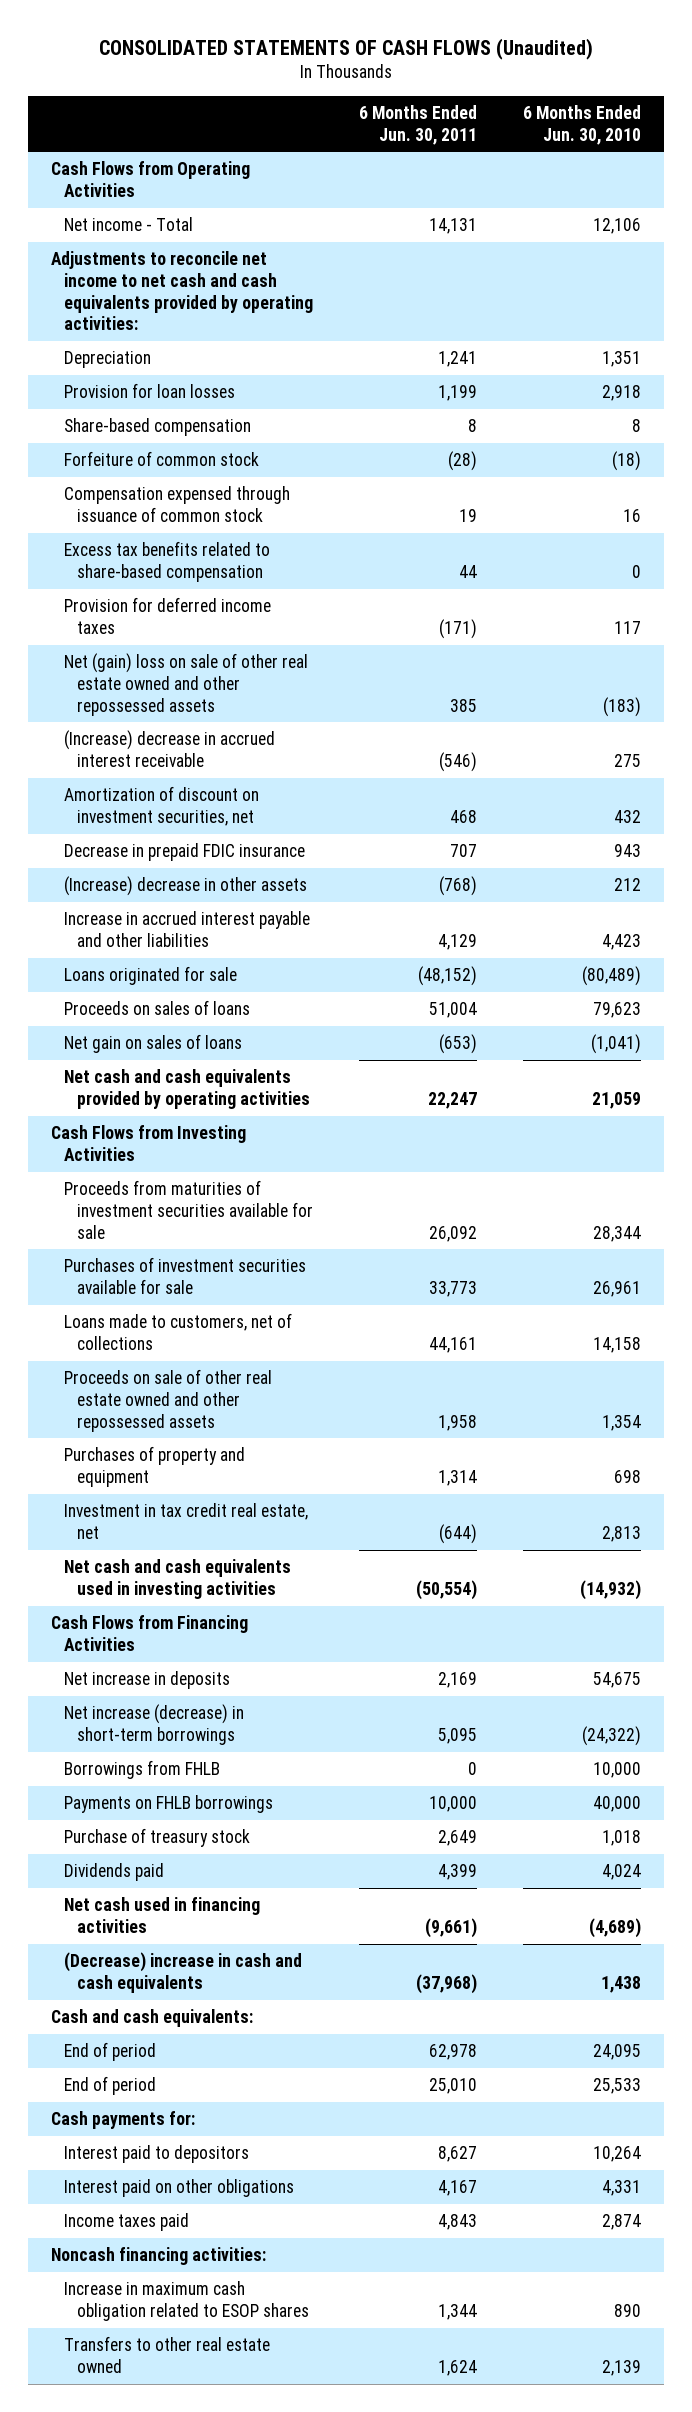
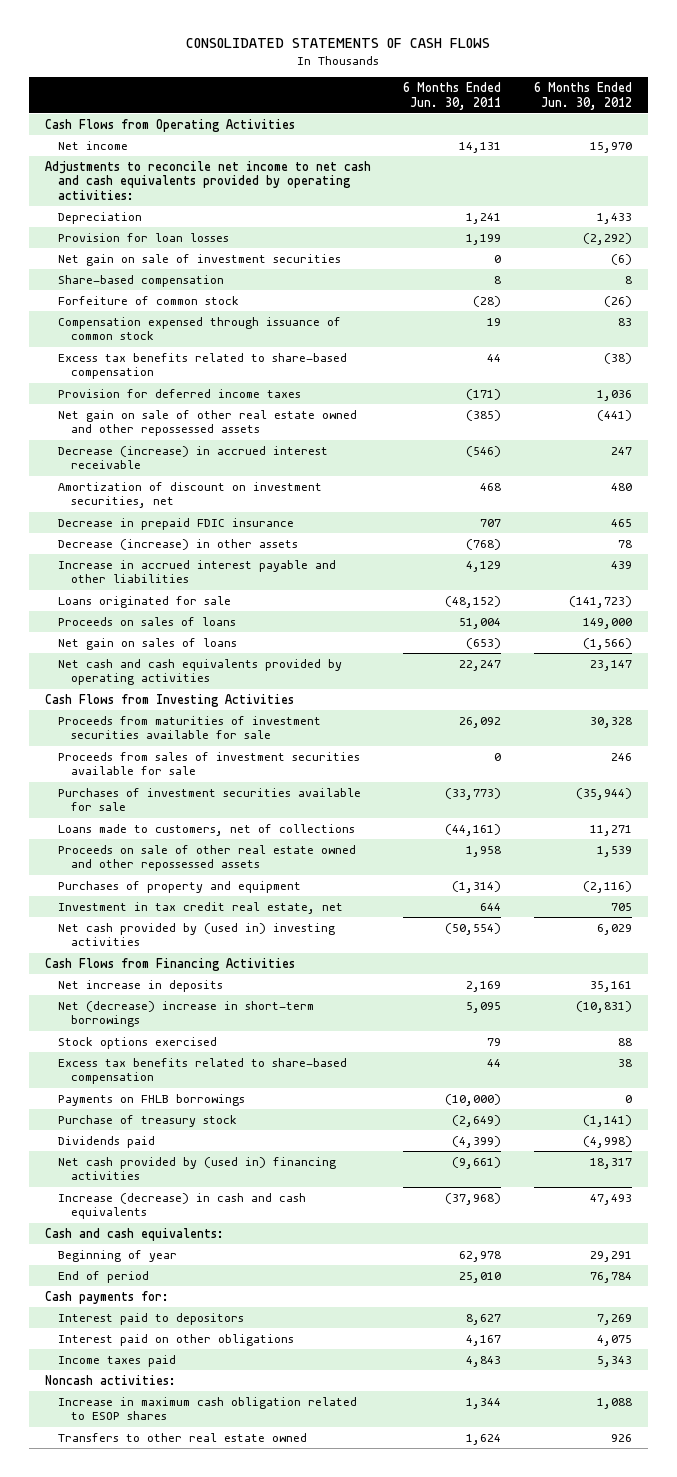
[98,37,593,60] CONSOLIDATED STATEMENTS OF CASH FLOWS (Unaudited) -> [186,38,491,49] CONSOLIDATED STATEMENTS OF CASH FLOWS
[523,104,642,145] 6 Months Ended Jun. 30, 2010 -> none
none -> [533,81,632,110] 6 Months Ended Jun. 30, 2012
[63,217,193,232] Net income - Total -> [58,140,129,150] Net income
none -> [58,253,342,266] Net gain on sale of investment securities
[63,653,308,716] Net (gain) loss on sale of other real estate owned and other repossessed assets -> [58,409,358,437] Net gain on sale of other real estate owned and other repossessed assets
[450,698,478,712] 385 -> [466,409,502,421] (385)
[63,730,275,767] (Increase) decrease in accrued interest receivable -> [58,445,329,470] Decrease (increase) in accrued interest receivable
[63,876,307,897] (Increase) decrease in other assets -> [58,538,299,550] Decrease (increase) in other assets
none -> [58,751,361,776] Proceeds from sales of investment securities available for sale
[429,1280,478,1297] 33,773 -> [445,787,502,800] (33,773)
[429,1336,478,1353] 44,161 -> [445,823,502,836] (44,161)
[438,1469,478,1486] 1,314 -> [452,880,502,893] (1,314)
[439,1523,478,1544] (644) -> [480,902,502,911] 644
[63,1559,291,1599] Net cash and cash equivalents used in investing activities -> [58,922,336,947] Net cash provided by (used in) investing activities
[63,1760,220,1780] Borrowings from FHLB -> none
[63,1704,244,1745] Net increase (decrease) in short-term borrowings -> [58,1000,315,1028] Net (decrease) increase in short-term borrowings
none -> [58,1036,218,1049] Stock options exercised
none -> [58,1057,348,1085] Excess tax benefits related to share-based compensation
[429,1796,478,1813] 10,000 -> [445,1093,502,1106] (10,000)
[438,1830,478,1847] 2,649 -> [452,1114,502,1127] (2,649)
[438,1864,478,1881] 4,399 -> [452,1135,502,1148] (4,399)
[63,1897,260,1933] Net cash used in financing activities -> [58,1156,337,1181] Net cash provided by (used in) financing activities
[63,1952,302,1993] (Decrease) increase in cash and cash equivalents -> [58,1192,307,1220] Increase (decrease) in cash and cash equivalents
[63,2042,156,2062] End of period -> [58,1249,178,1262] Beginning of year
[50,2247,266,2266] Noncash financing activities: -> [45,1374,177,1385] Noncash activities:

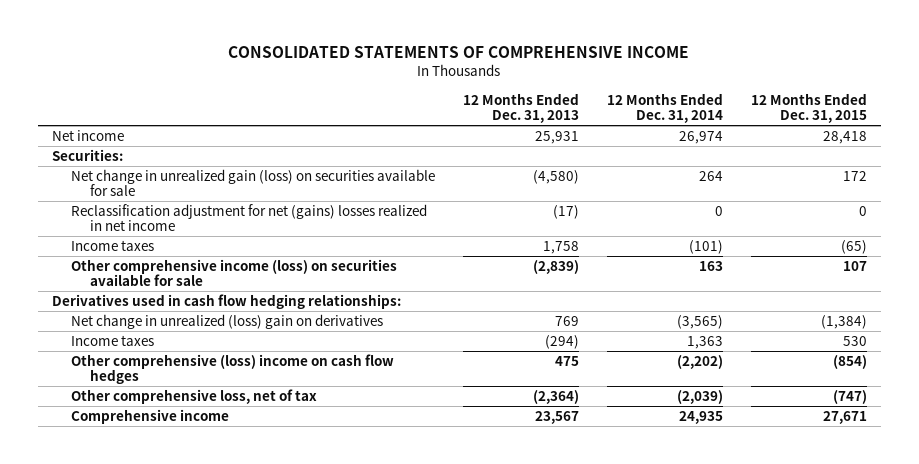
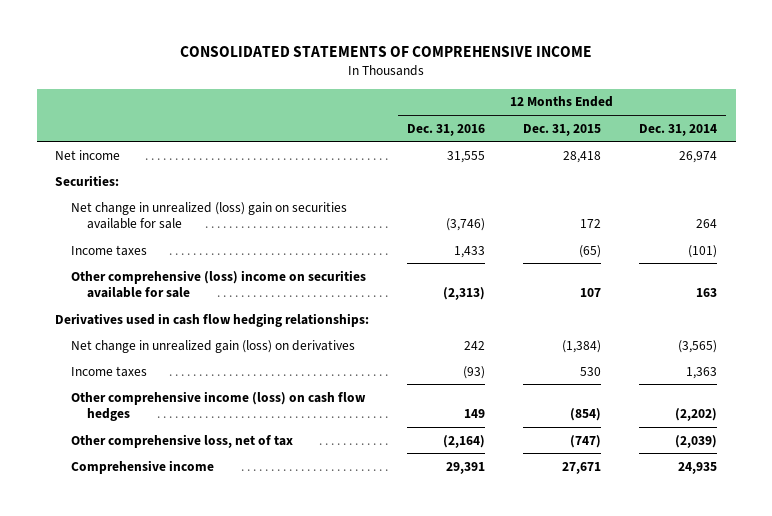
[462,92,579,124] 12 Months Ended Dec. 31, 2013 -> none
none -> [407,123,486,136] Dec. 31, 2016
[70,203,427,232] Reclassification adjustment for net (gains) losses realized in net income -> none
[70,168,435,197] Net change in unrealized gain (loss) on securities available for sale -> [71,201,348,230] Net change in unrealized (loss) gain on securities available for sale
[70,258,397,287] Other comprehensive income (loss) on securities available for sale -> [71,269,367,299] Other comprehensive (loss) income on securities available for sale
[70,313,383,329] Net change in unrealized (loss) gain on derivatives -> [71,339,356,353] Net change in unrealized gain (loss) on derivatives
[70,353,394,385] Other comprehensive (loss) income on cash flow hedges -> [71,390,367,422] Other comprehensive income (loss) on cash flow hedges

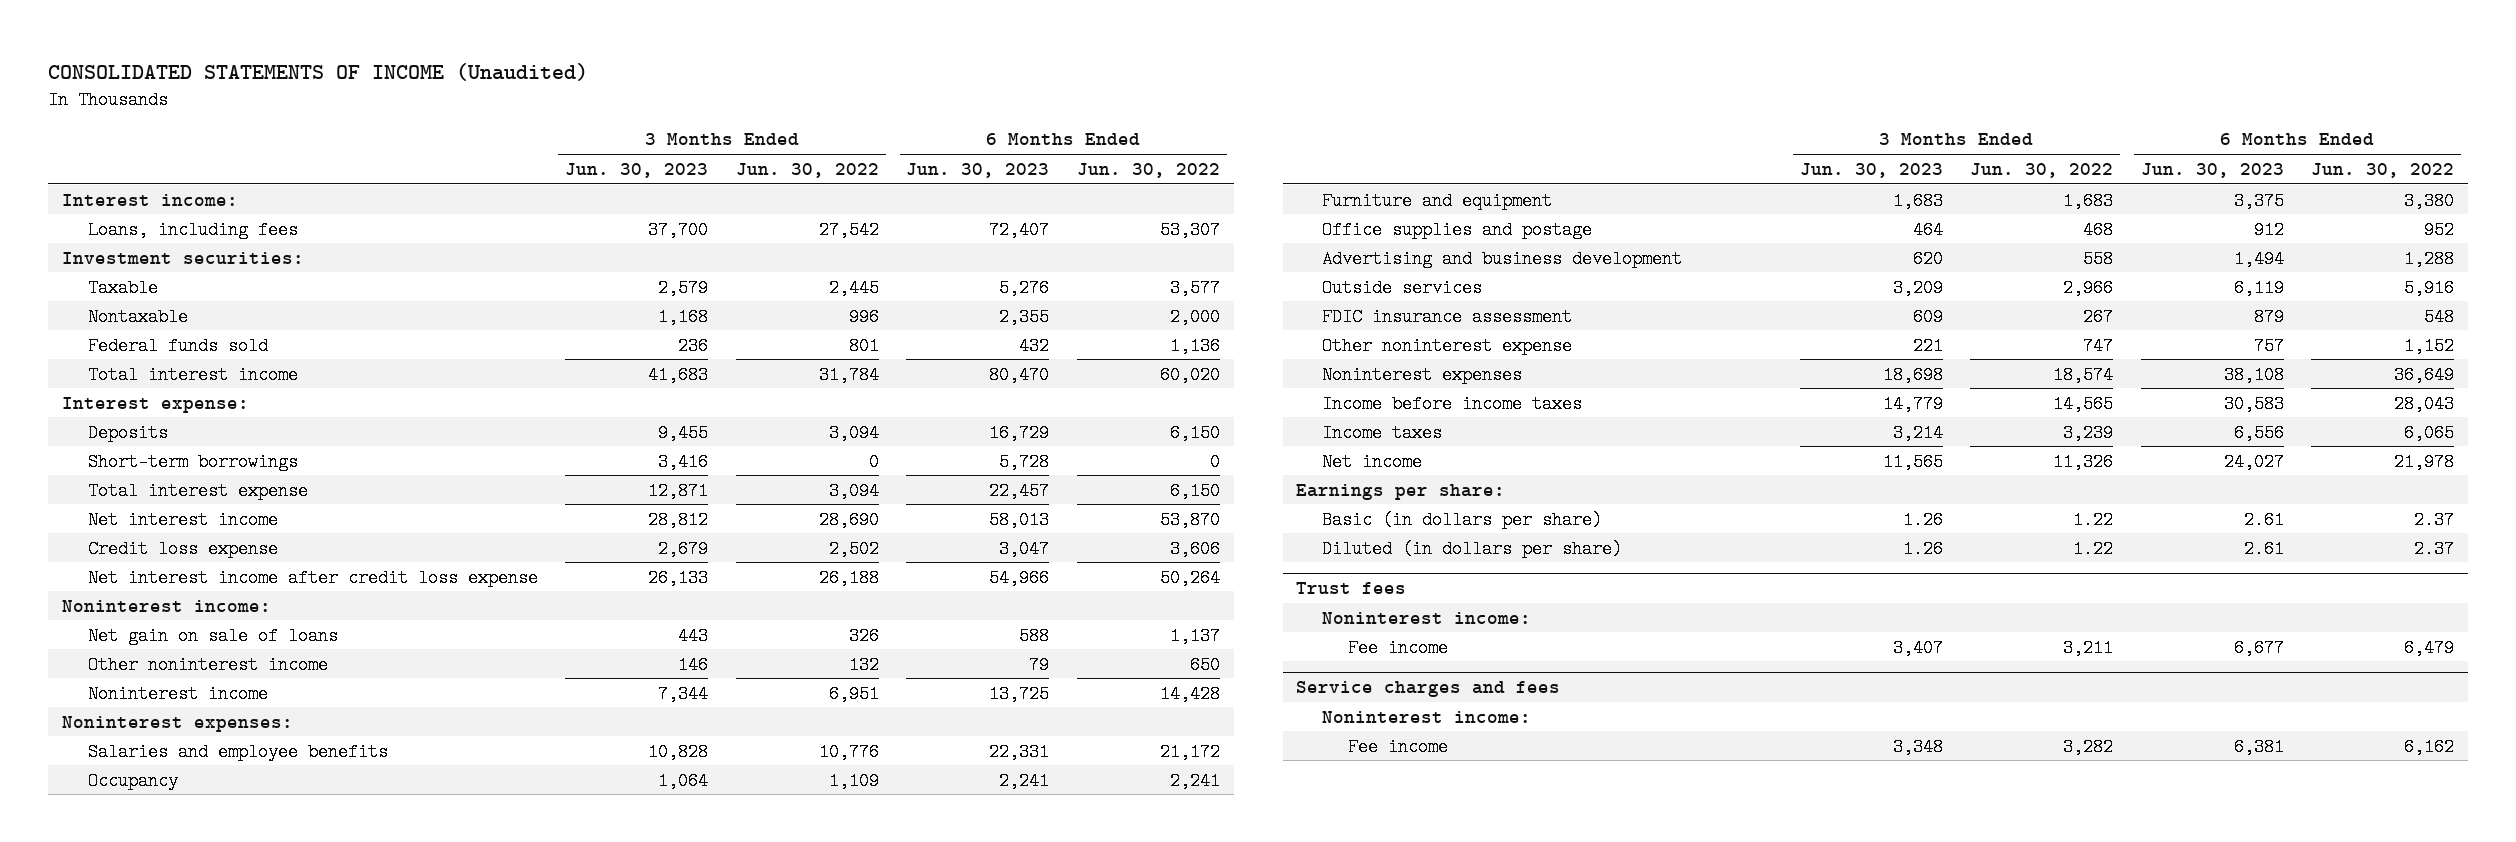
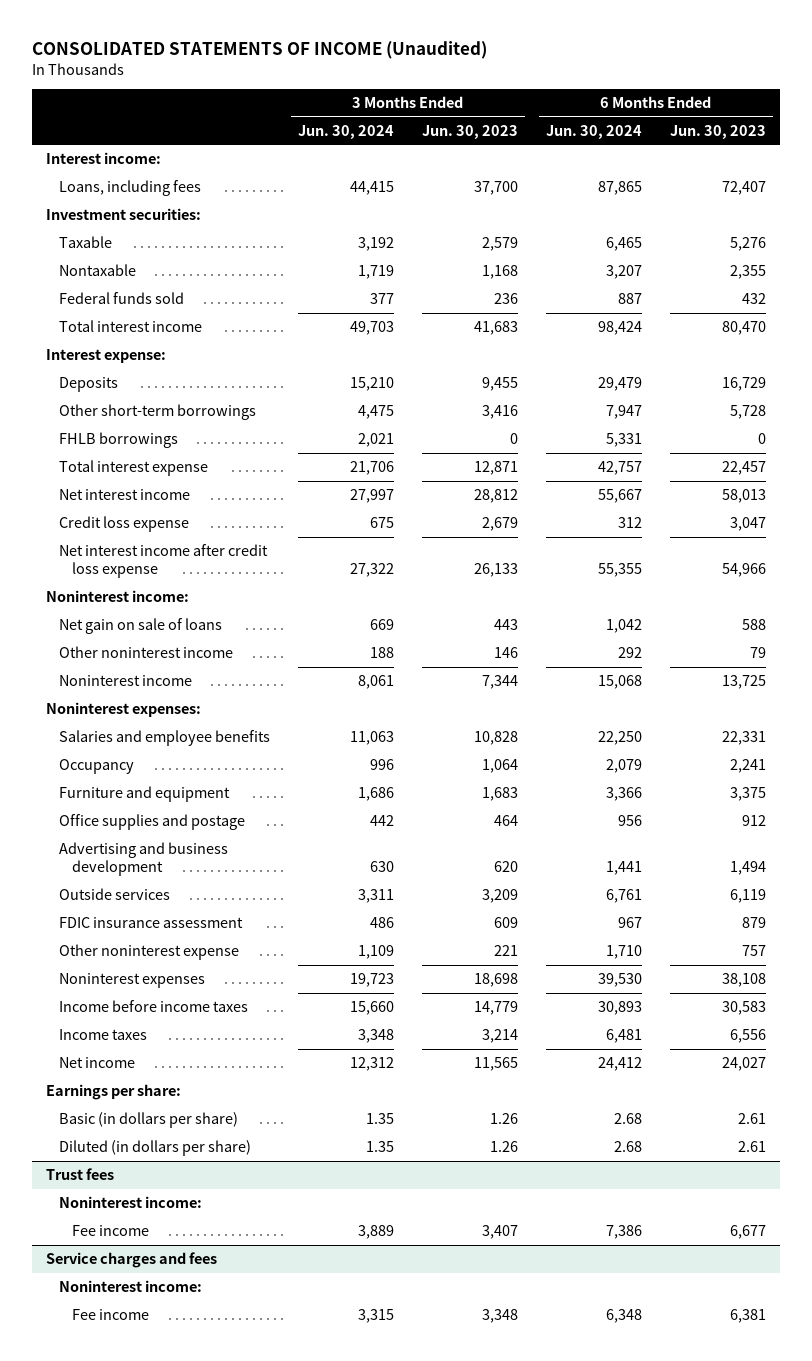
[735,162,879,178] Jun. 30, 2022 -> none
[1076,162,1220,178] Jun. 30, 2022 -> none
none -> [298,124,395,139] Jun. 30, 2024
none -> [546,124,643,139] Jun. 30, 2024
none -> [59,404,257,421] Other short-term borrowings
[87,452,298,471] Short-term borrowings -> [59,432,179,449] FHLB borrowings
[658,452,709,471] 3,416 -> [510,433,519,445] 0
[999,452,1050,471] 5,728 -> [758,433,767,445] 0

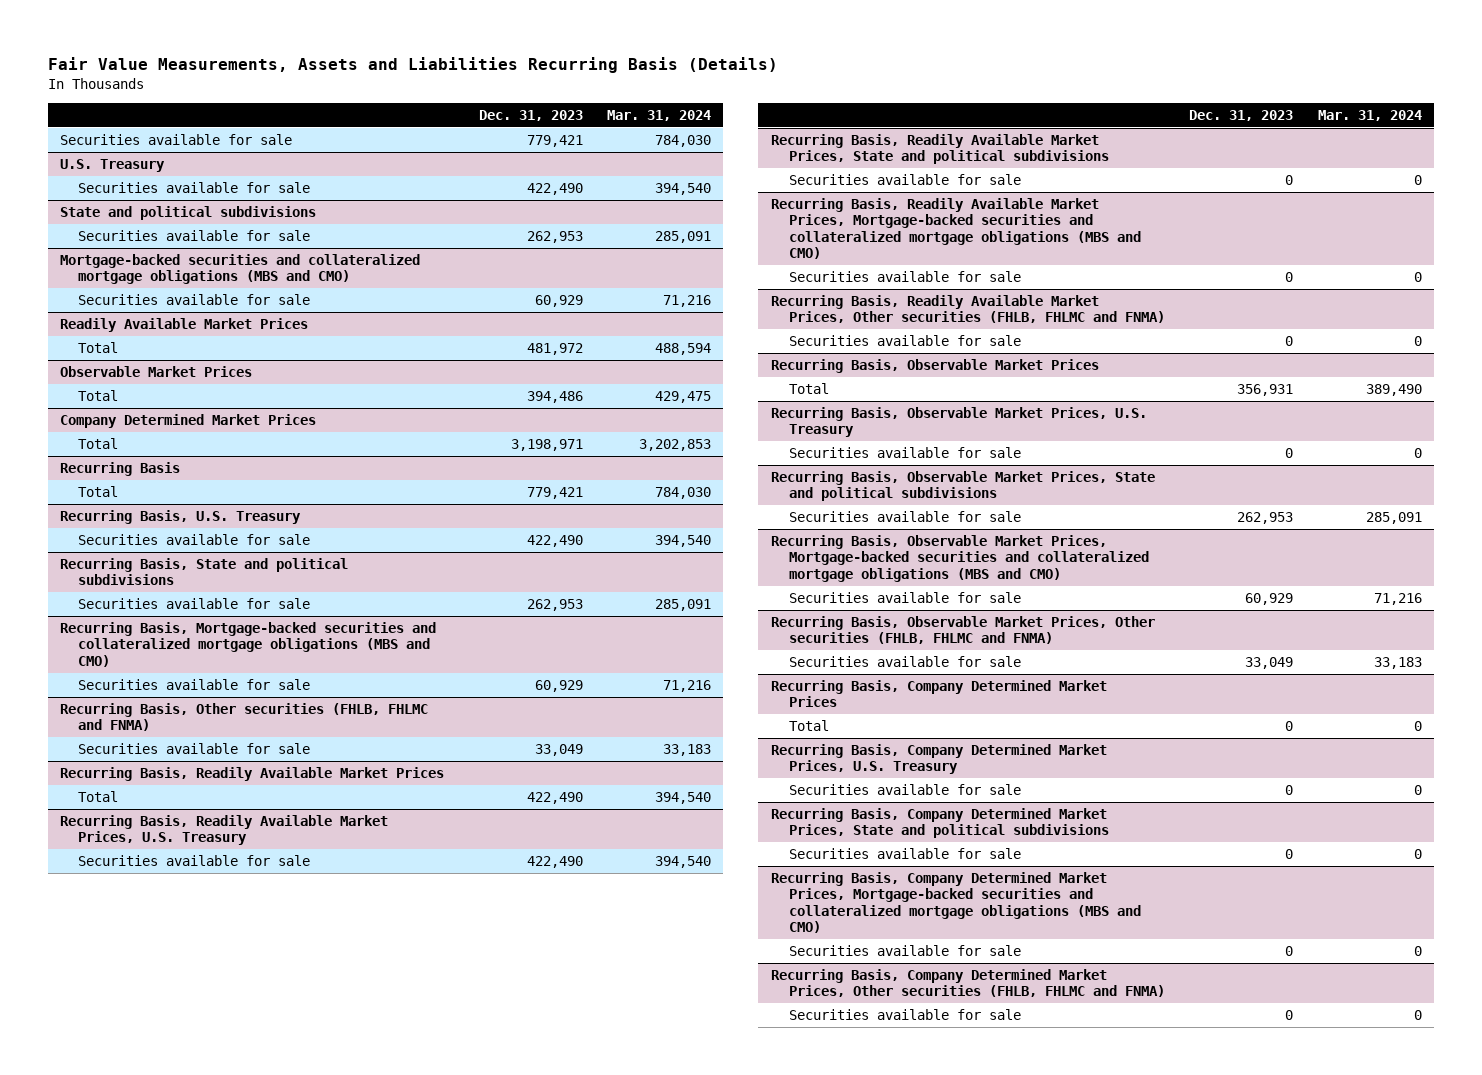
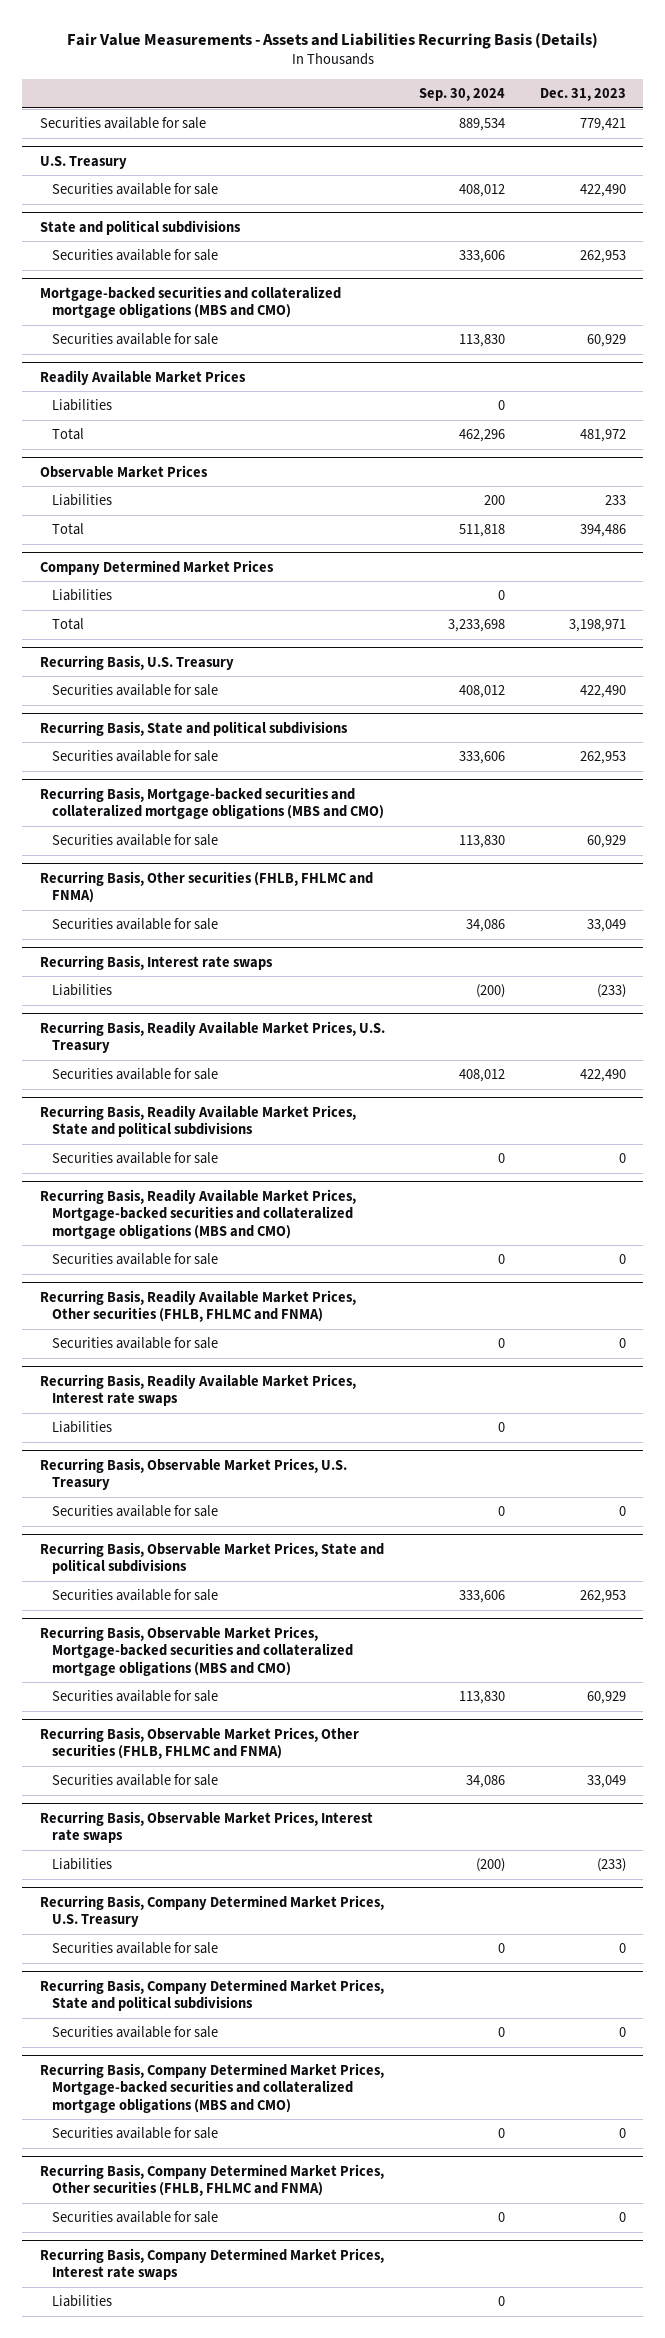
[47,56,778,73] Fair Value Measurements, Assets and Liabilities Recurring Basis (Details) -> [66,31,598,49] Fair Value Measurements - Assets and Liabilities Recurring Basis (Details)
[607,109,712,121] Mar. 31, 2024 -> none
none -> [419,87,506,101] Sep. 30, 2024
none -> [52,399,113,412] Liabilities
none -> [52,494,113,507] Liabilities
none -> [52,589,113,602] Liabilities
[60,462,181,477] Recurring Basis -> none
[78,486,119,498] Total -> none
[60,767,445,782] Recurring Basis, Readily Available Market Prices -> none
[78,791,119,803] Total -> none
none -> [39,954,273,970] Recurring Basis, Interest rate swaps
none -> [52,984,113,997] Liabilities
[770,359,1099,374] Recurring Basis, Observable Market Prices -> none
[788,383,829,395] Total -> none
none -> [39,1373,356,1407] Recurring Basis, Readily Available Market Prices, Interest rate swaps
none -> [52,1421,113,1434] Liabilities
[770,680,1107,708] Recurring Basis, Company Determined Market Prices -> none
[788,720,829,732] Total -> none
none -> [39,1810,373,1844] Recurring Basis, Observable Market Prices, Interest rate swaps
none -> [52,1858,113,1871] Liabilities
none -> [39,2247,384,2281] Recurring Basis, Company Determined Market Prices, Interest rate swaps
none -> [52,2295,113,2308] Liabilities

